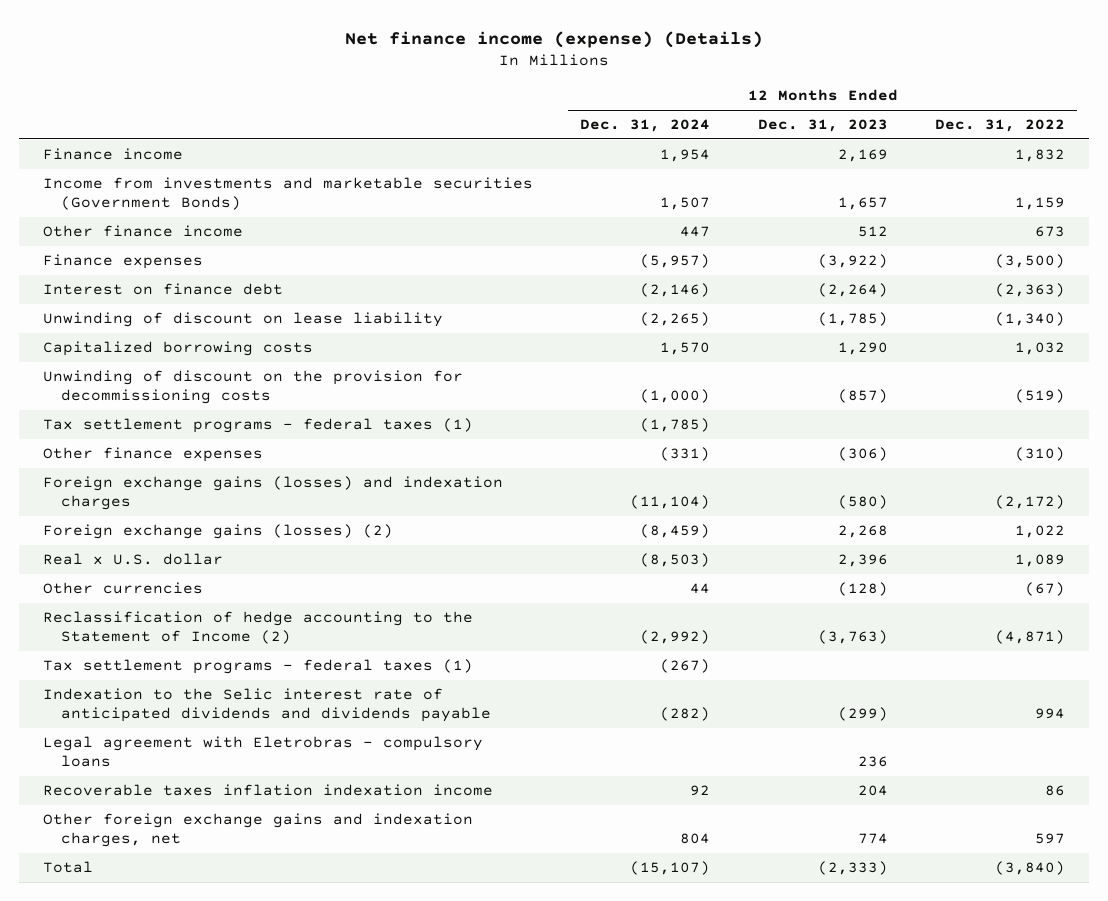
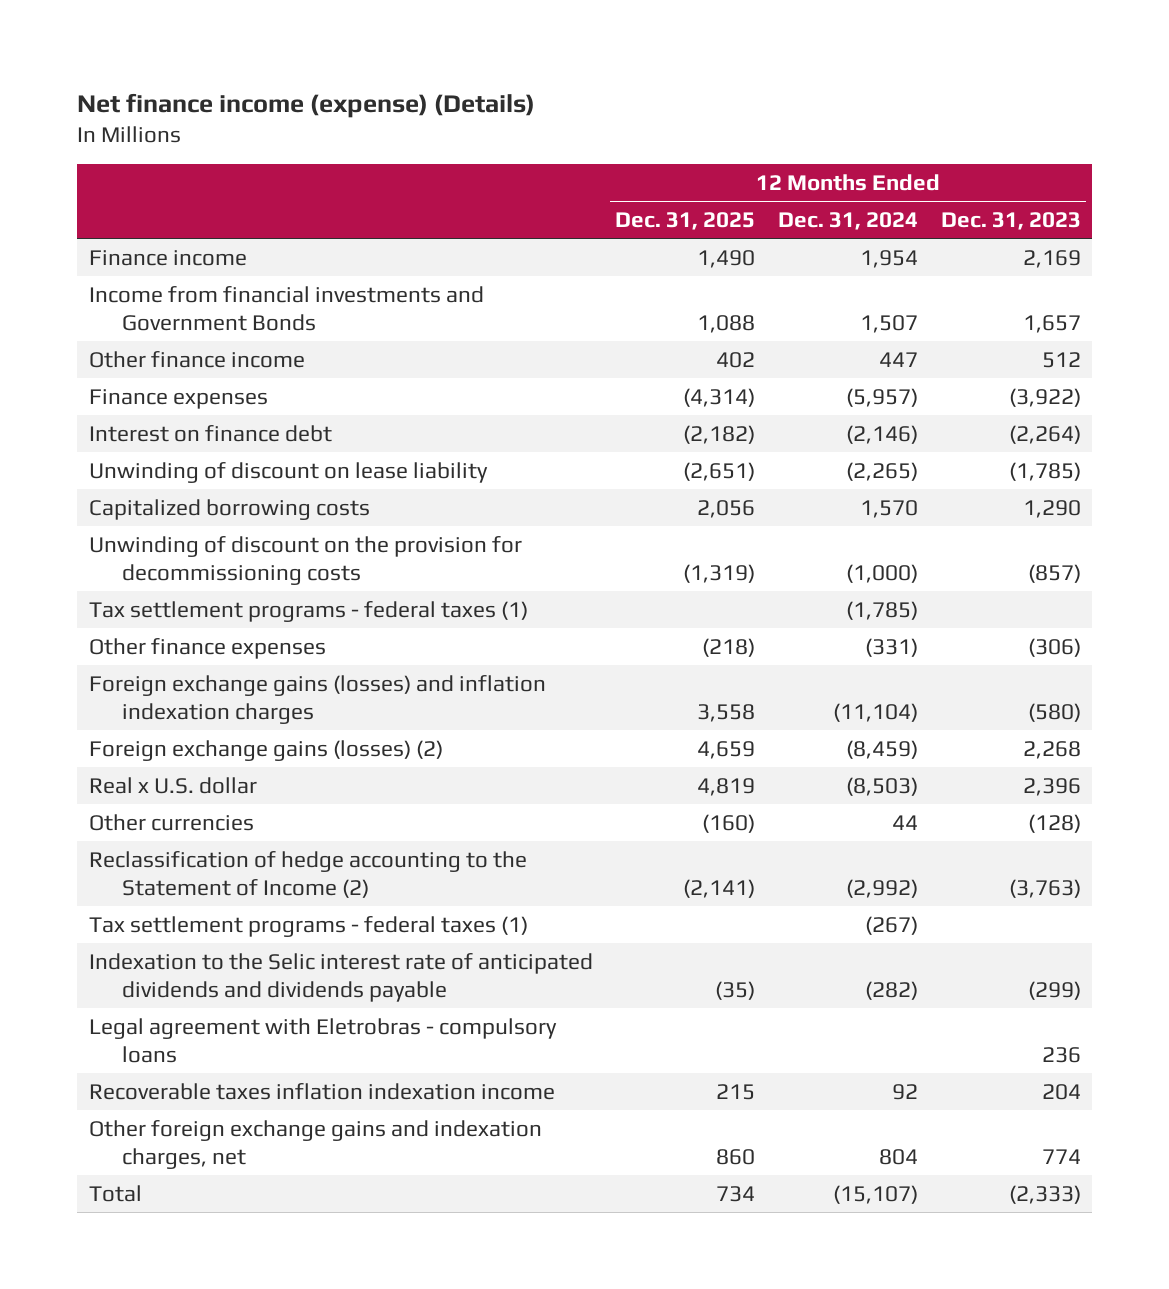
[935,119,1066,133] Dec. 31, 2022 -> none
none -> [615,211,756,230] Dec. 31, 2025
[42,177,533,211] Income from investments and marketable securities (Government Bonds) -> [88,285,484,332] Income from financial investments and Government Bonds
[42,476,503,511] Foreign exchange gains (losses) and indexation charges -> [88,674,546,725] Foreign exchange gains (losses) and inflation indexation charges

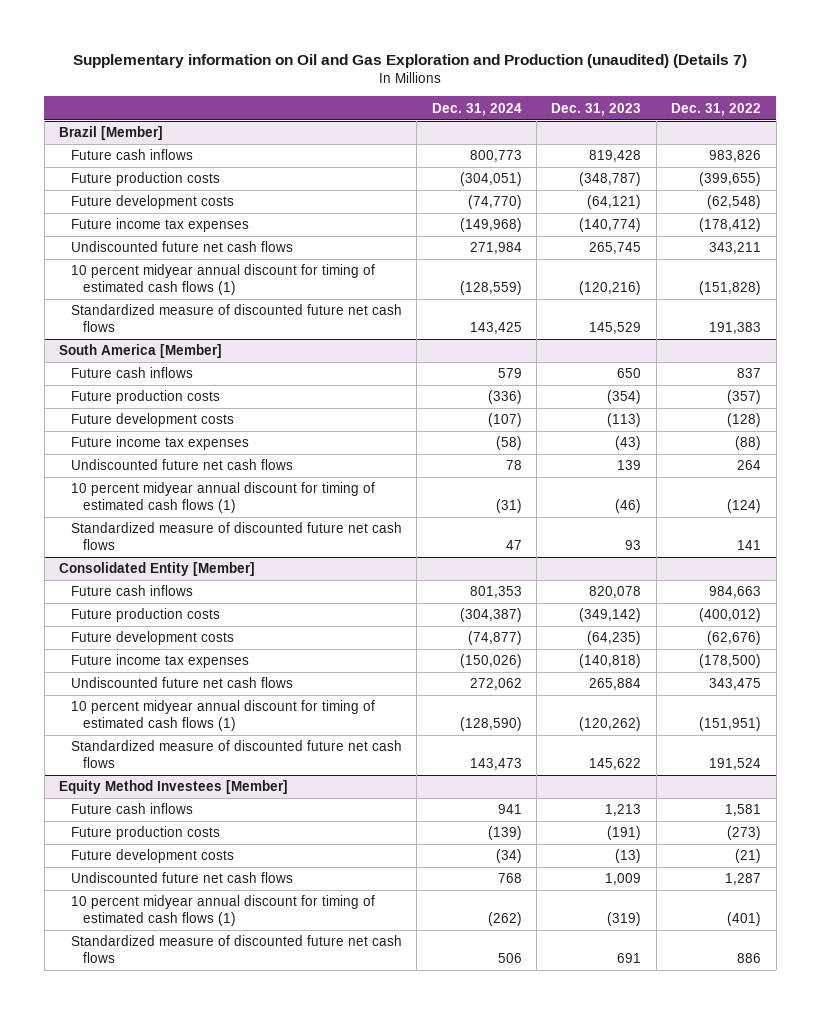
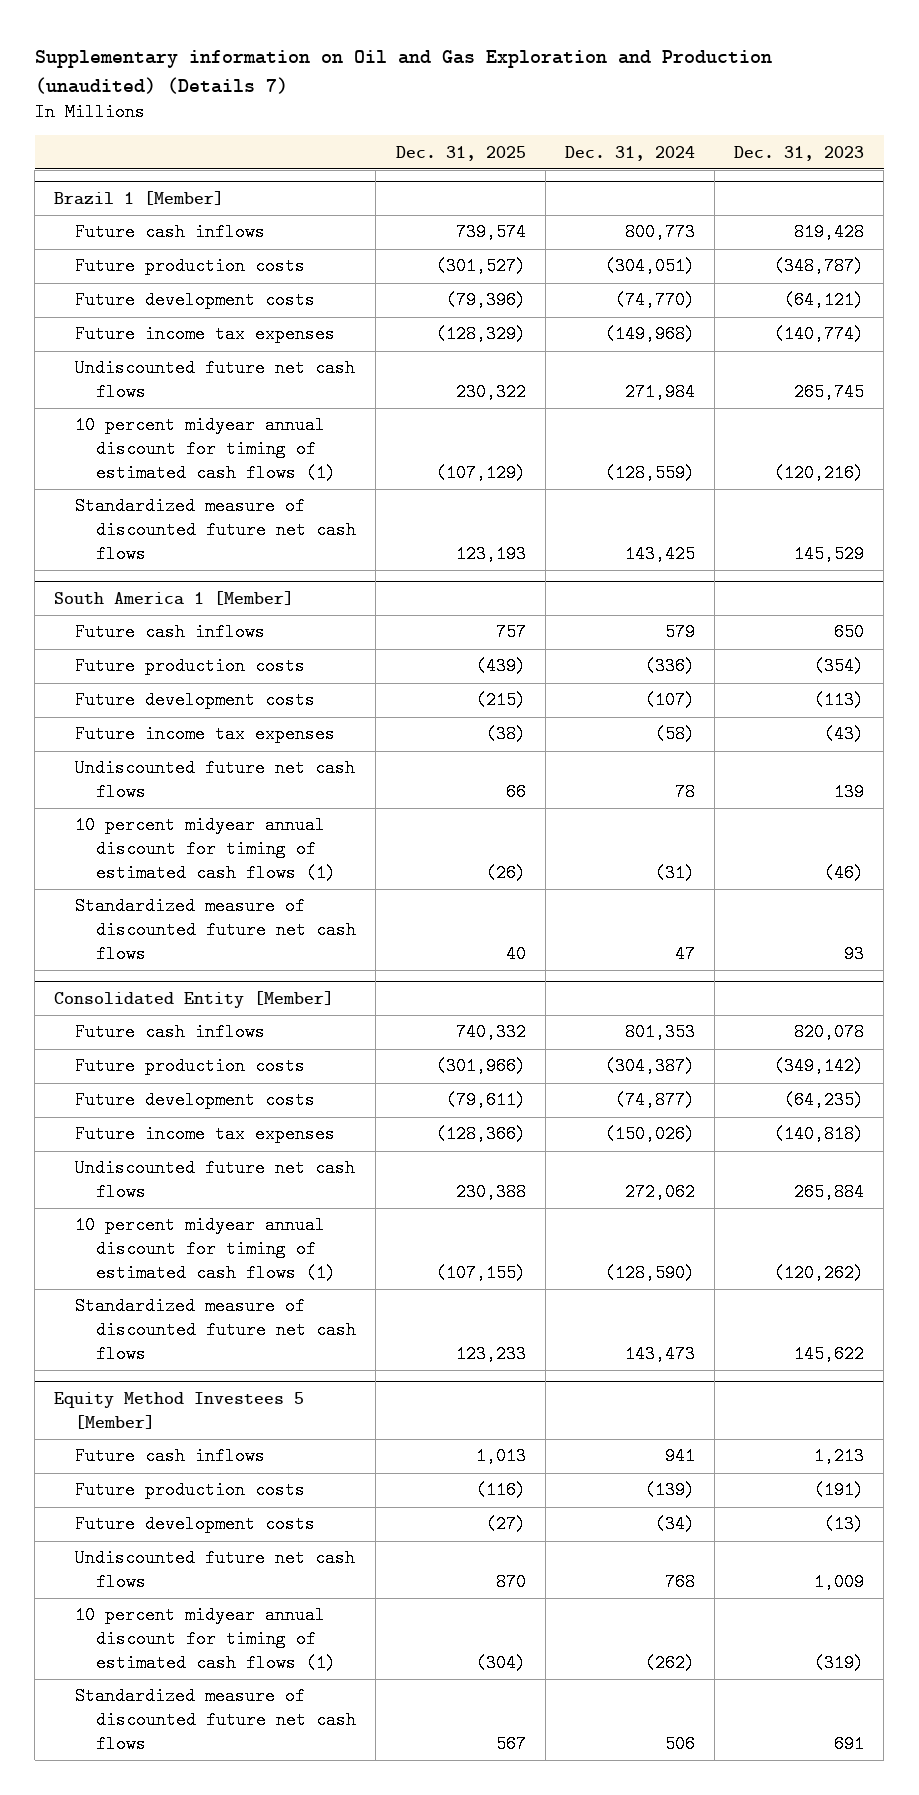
[671,102,762,116] Dec. 31, 2022 -> none
none -> [395,145,526,161] Dec. 31, 2025
[58,126,163,141] Brazil [Member] -> [54,191,225,206] Brazil 1 [Member]
[58,344,222,359] South America [Member] -> [54,591,295,606] South America 1 [Member]
[58,780,288,795] Equity Method Investees [Member] -> [54,1392,305,1430] Equity Method Investees 5 [Member]

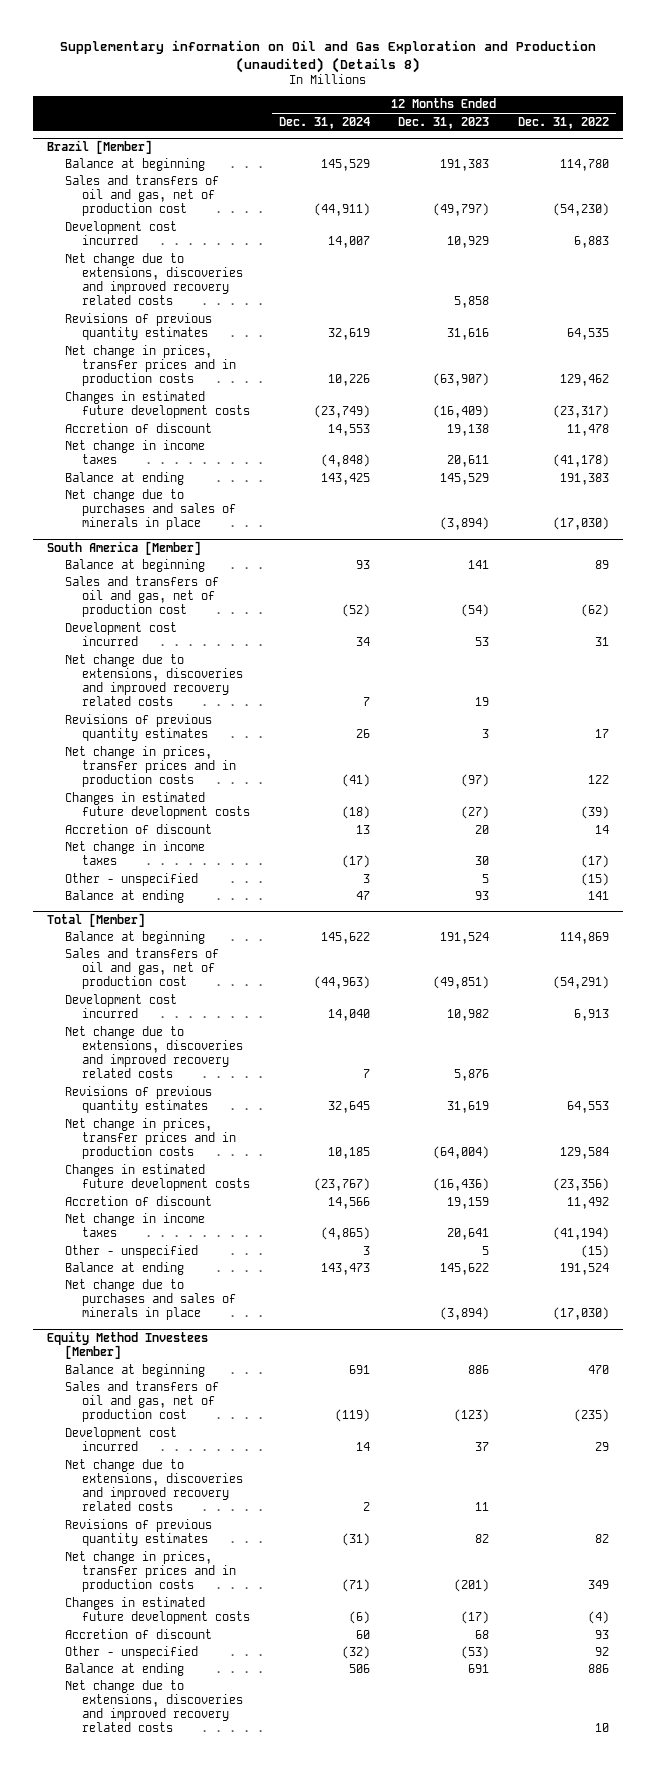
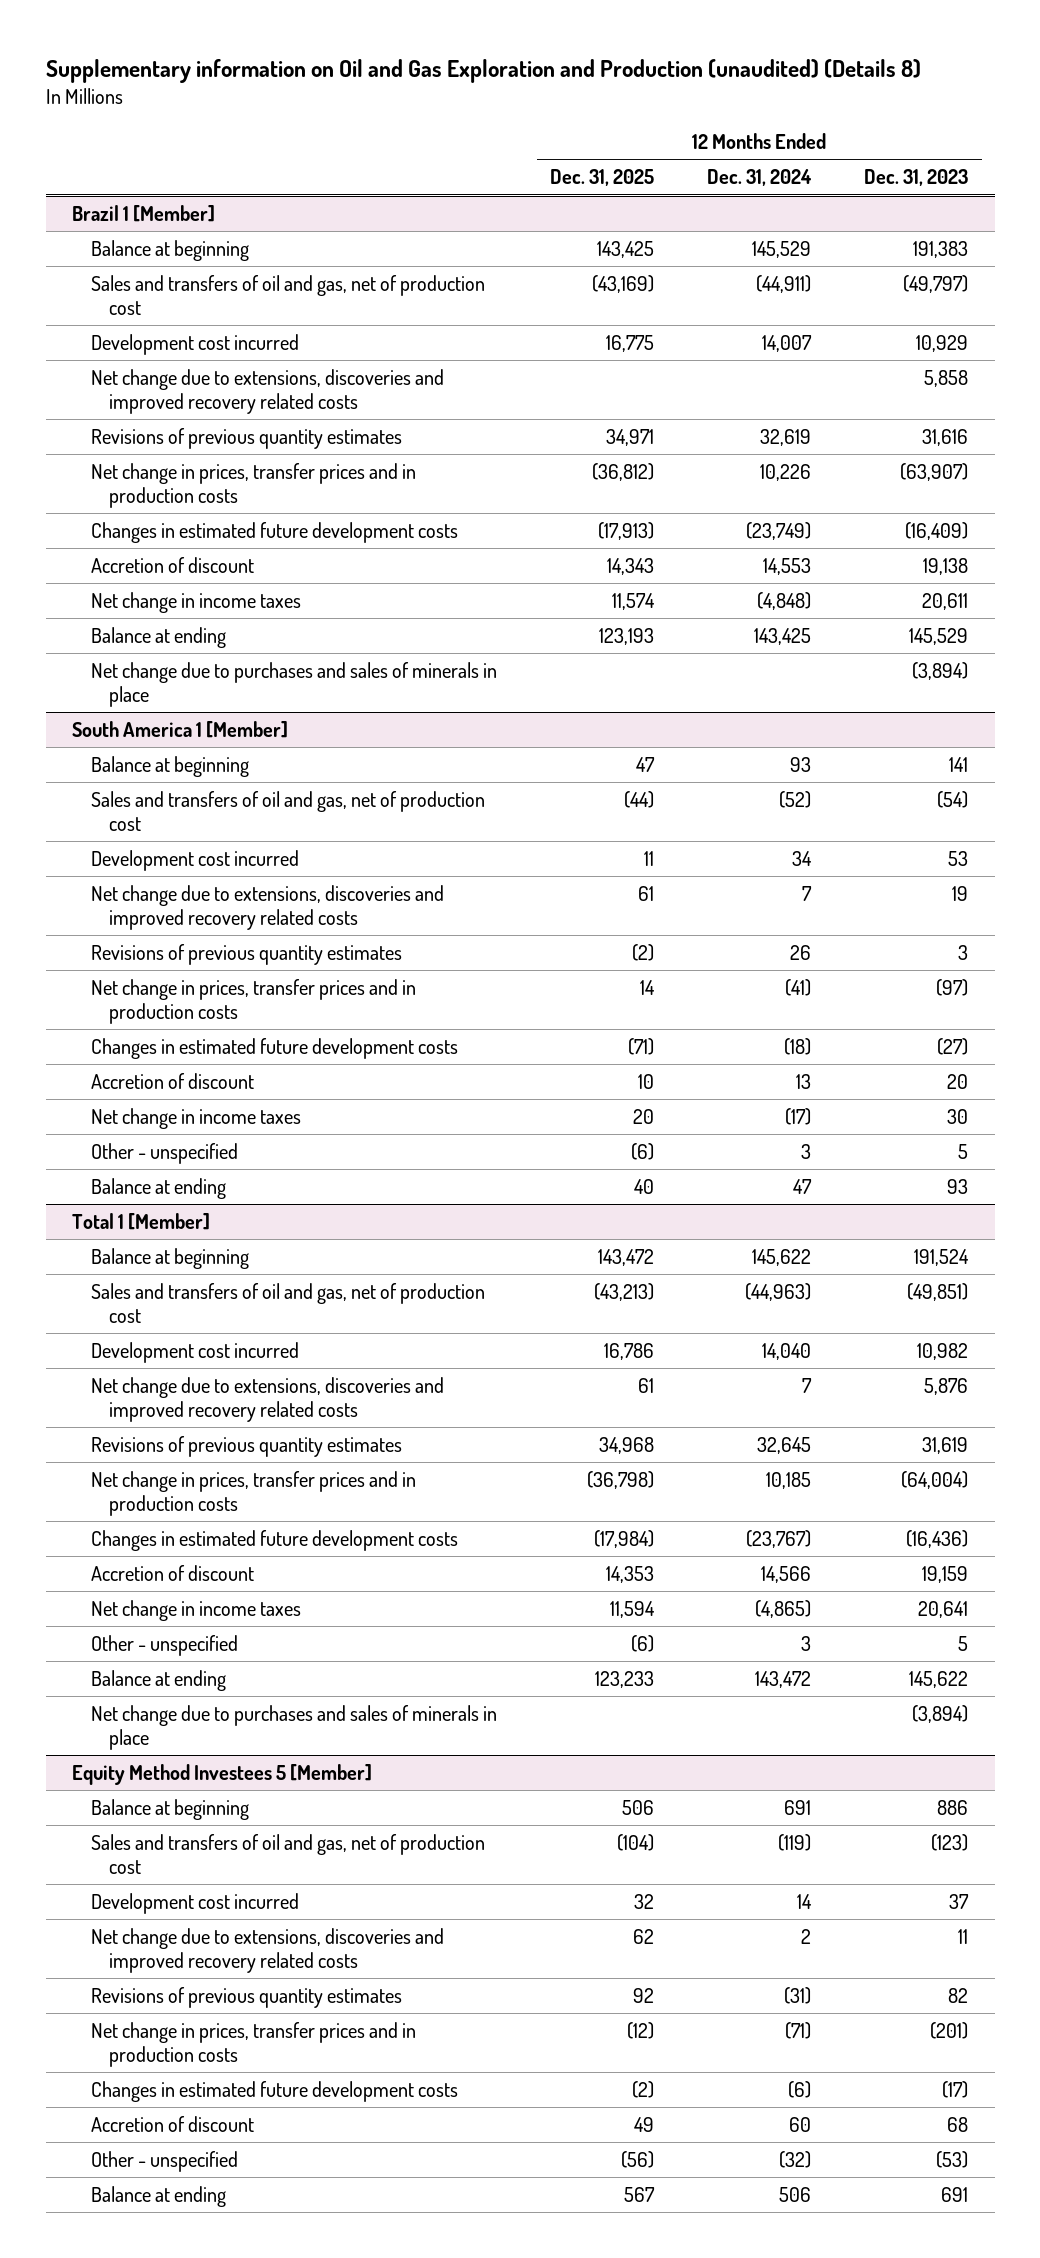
[517,116,609,129] Dec. 31, 2022 -> none
none -> [549,169,654,187] Dec. 31, 2025
[47,139,153,154] Brazil [Member] -> [72,204,216,222] Brazil 1 [Member]
[47,540,202,555] South America [Member] -> [72,720,289,738] South America 1 [Member]
[47,912,146,927] Total [Member] -> [72,1212,211,1230] Total 1 [Member]
[320,1262,370,1275] 143,473 -> [755,1670,812,1688] 143,472
[47,1330,209,1360] Equity Method Investees [Member] -> [72,1763,373,1785] Equity Method Investees 5 [Member]
[64,1679,244,1733] Net change due to extensions, discoveries and improved recovery related costs -> none

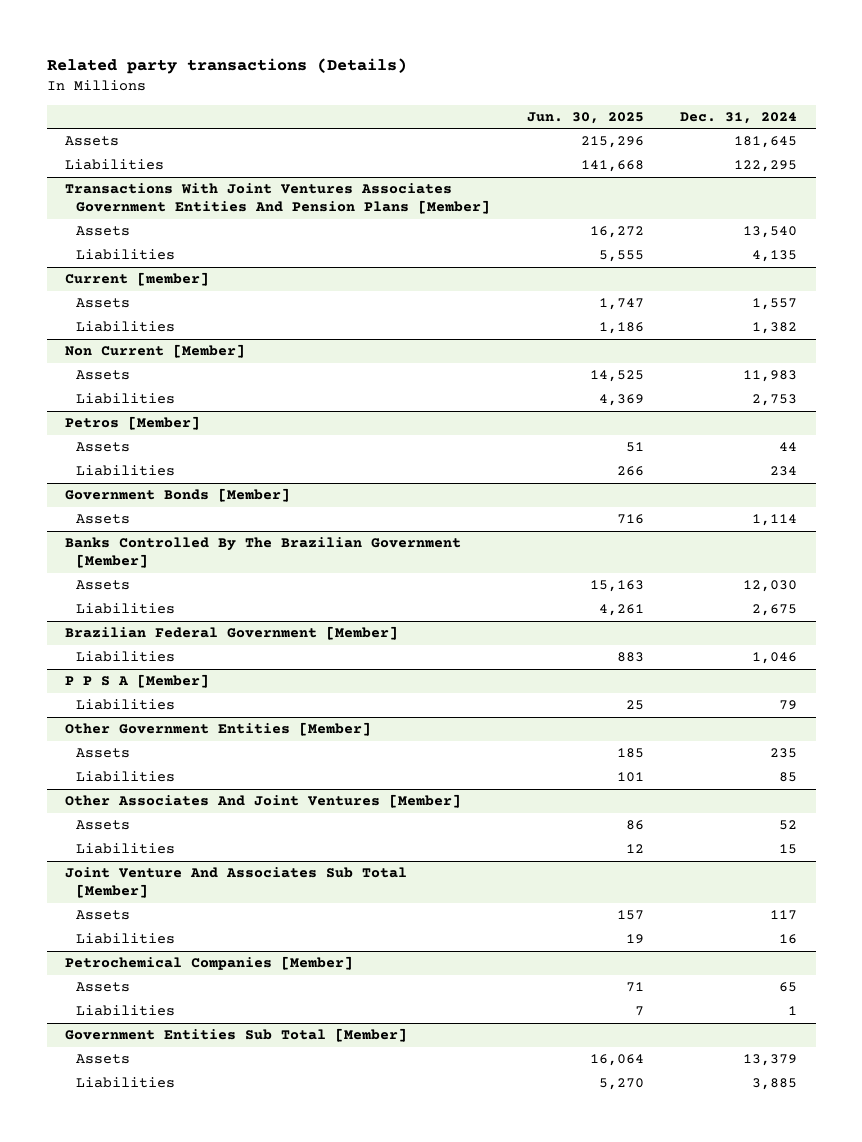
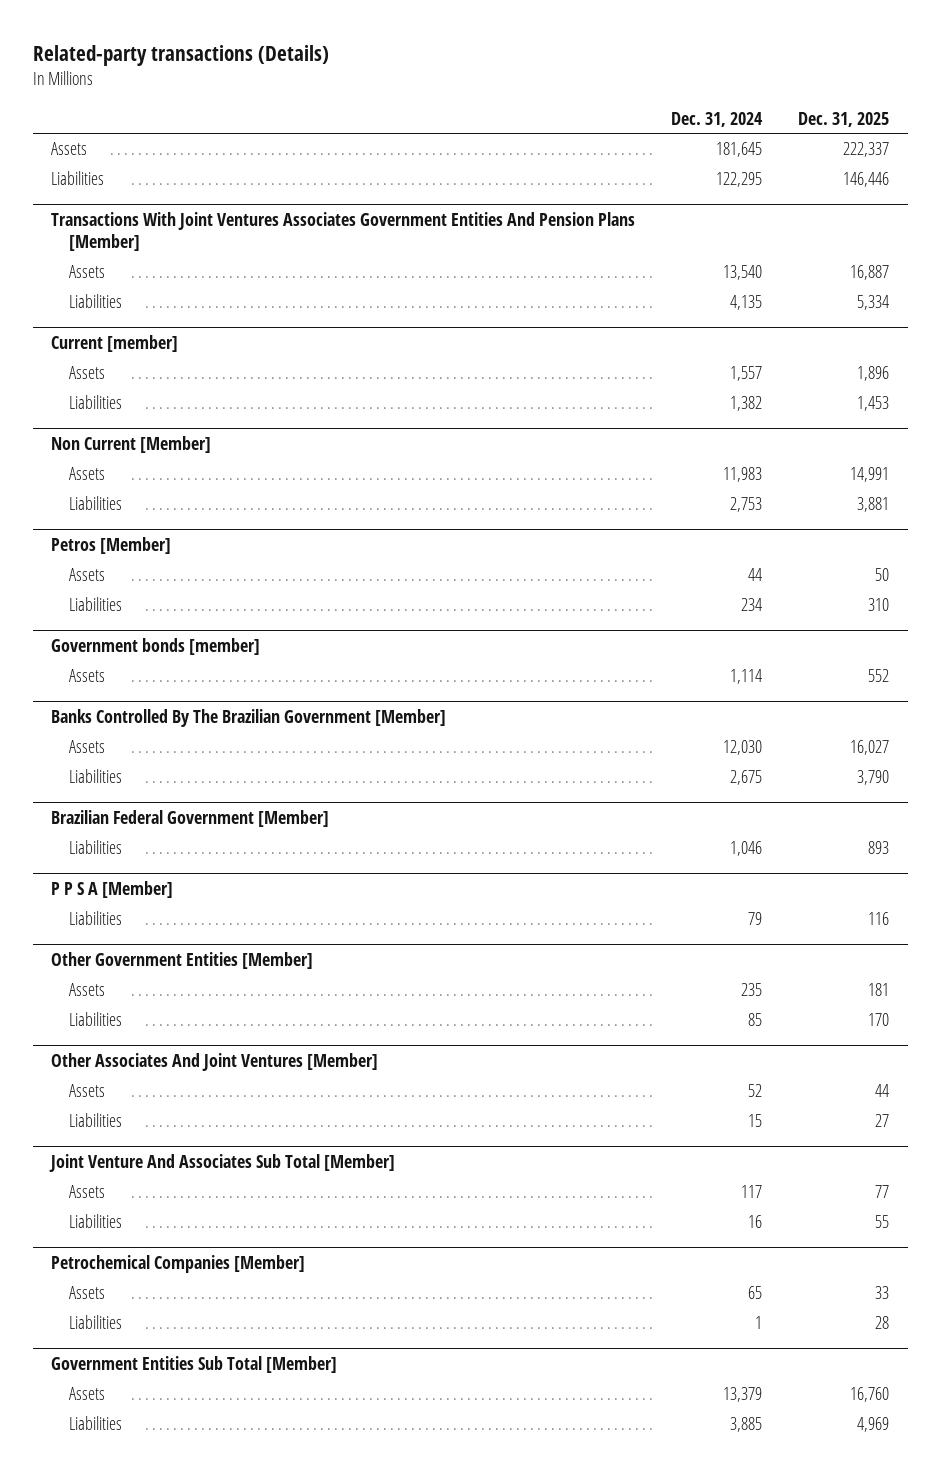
[46,57,407,74] Related party transactions (Details) -> [32,44,329,66] Related-party transactions (Details)
[526,111,644,124] Jun. 30, 2025 -> none
none -> [798,111,890,127] Dec. 31, 2025
[64,488,290,503] Government Bonds [Member] -> [50,638,260,656] Government bonds [member]

